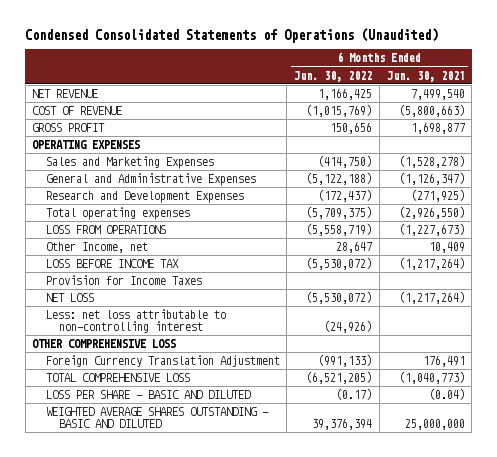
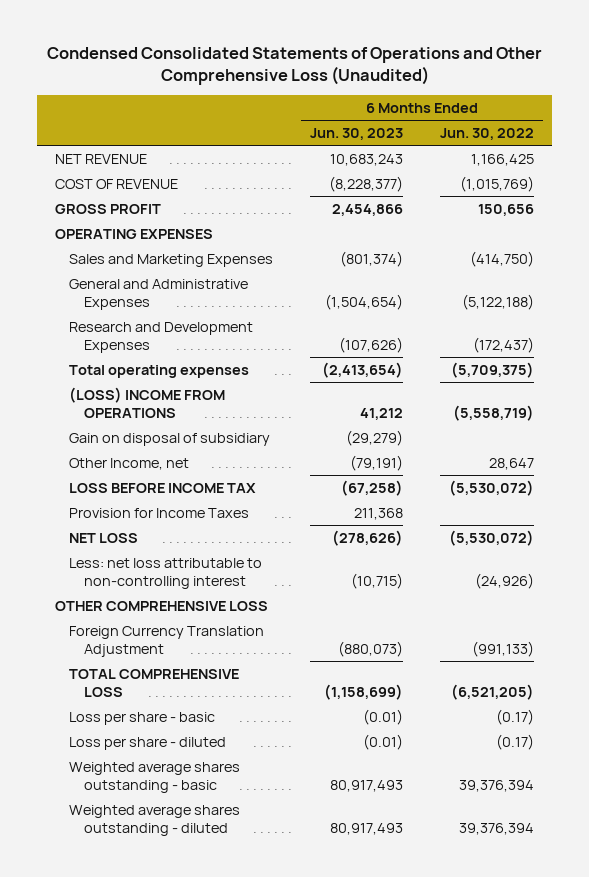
[25,27,439,43] Condensed Consolidated Statements of Operations (Unaudited) -> [46,46,542,86] Condensed Consolidated Statements of Operations and Other Comprehensive Loss (Unaudited)
[386,70,465,82] Jun. 30, 2021 -> none
none -> [310,128,404,141] Jun. 30, 2023
[45,224,166,234] LOSS FROM OPERATIONS -> [69,386,226,418] (LOSS) INCOME FROM OPERATIONS
none -> [69,432,271,446] Gain on disposal of subsidiary
[45,389,251,399] LOSS PER SHARE - BASIC AND DILUTED -> [69,711,216,725] Loss per share - basic
none -> [69,736,227,750] Loss per share - diluted
[45,406,269,428] WEIGHTED AVERAGE SHARES OUTSTANDING - BASIC AND DILUTED -> [69,761,241,793] Weighted average shares outstanding - basic
none -> [69,804,241,836] Weighted average shares outstanding - diluted

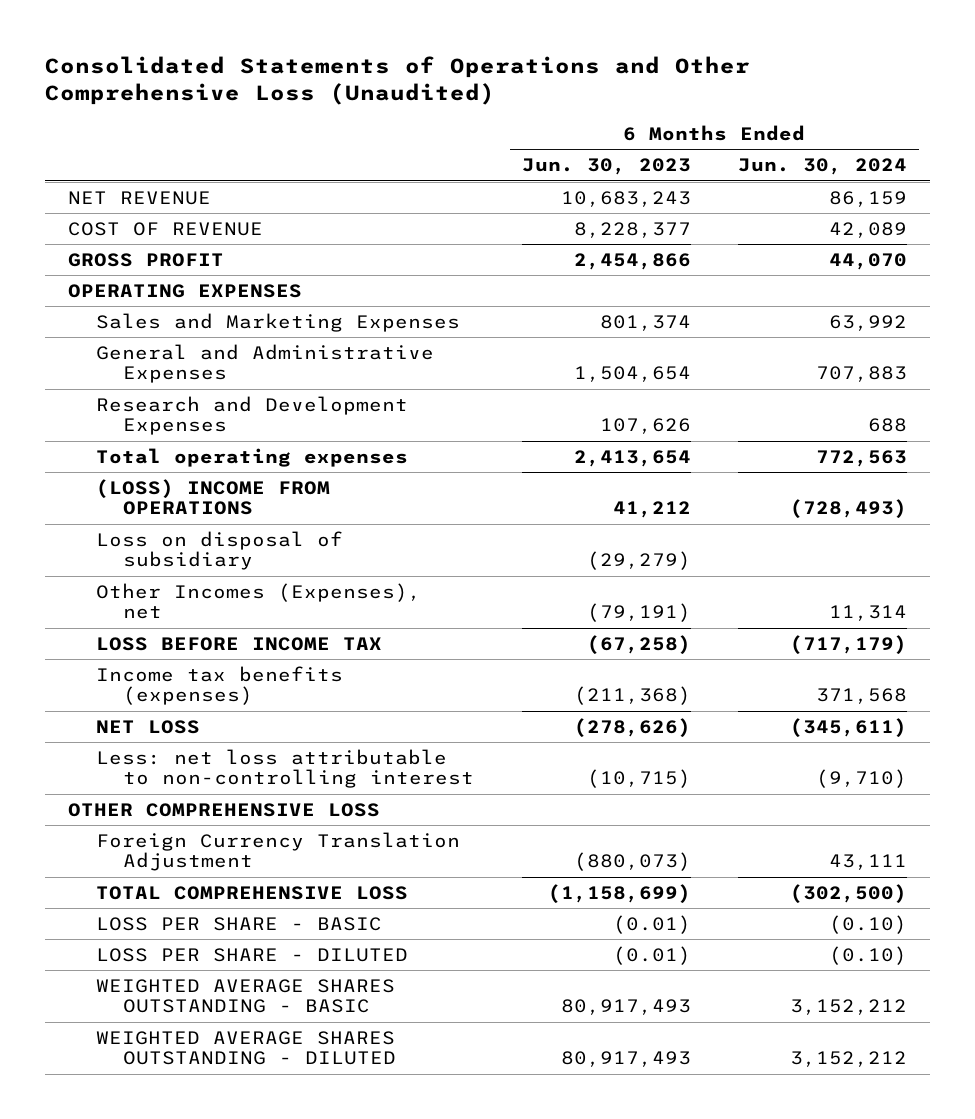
[46,46,542,86] Condensed Consolidated Statements of Operations and Other Comprehensive Loss (Unaudited) -> [44,55,750,106] Consolidated Statements of Operations and Other Comprehensive Loss (Unaudited)
[439,128,534,141] Jun. 30, 2022 -> none
none -> [737,158,907,176] Jun. 30, 2024
[329,175,404,192] (8,228,377) -> [573,221,691,238] 8,228,377
[340,250,404,267] (801,374) -> [599,314,691,331] 801,374
[325,293,404,310] (1,504,654) -> [573,366,691,383] 1,504,654
[339,336,404,353] (107,626) -> [599,418,691,435] 107,626
[322,361,404,378] (2,413,654) -> [573,449,691,467] 2,413,654
[69,432,271,446] Gain on disposal of subsidiary -> [95,530,343,571] Loss on disposal of subsidiary
[69,457,190,470] Other Income, net -> [95,582,421,620] Other Incomes (Expenses), net
[69,507,250,518] Provision for Income Taxes -> [95,665,343,706] Income tax benefits (expenses)
[354,507,404,520] 211,368 -> [573,686,691,706] (211,368)
[69,711,216,725] Loss per share - basic -> [95,916,382,931] LOSS PER SHARE - BASIC
[69,736,227,750] Loss per share - diluted -> [95,947,408,962] LOSS PER SHARE - DILUTED
[69,761,241,793] Weighted average shares outstanding - basic -> [95,978,395,1014] WEIGHTED AVERAGE SHARES OUTSTANDING - BASIC
[69,804,241,836] Weighted average shares outstanding - diluted -> [95,1030,397,1066] WEIGHTED AVERAGE SHARES OUTSTANDING - DILUTED

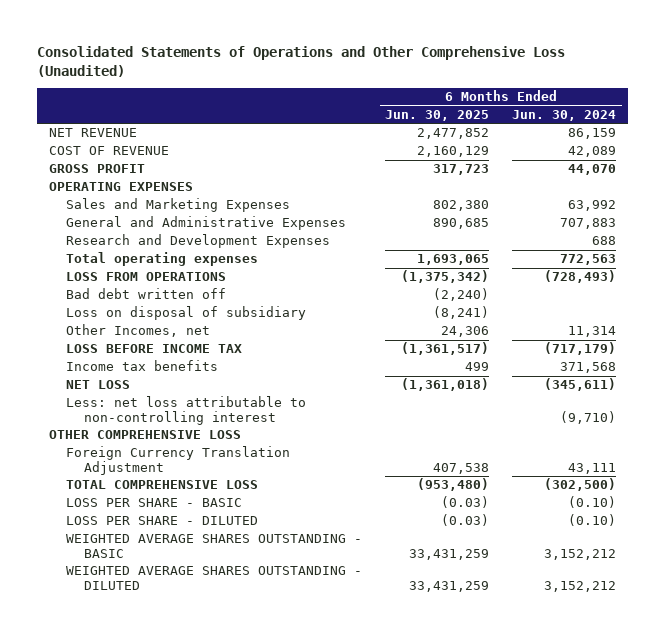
[521,158,691,176] Jun. 30, 2023 -> none
none -> [385,110,490,122] Jun. 30, 2025
[95,478,330,516] (LOSS) INCOME FROM OPERATIONS -> [66,272,227,282] LOSS FROM OPERATIONS
none -> [66,288,227,300] Bad debt written off
[95,582,421,620] Other Incomes (Expenses), net -> [66,324,211,338] Other Incomes, net
[95,665,343,706] Income tax benefits (expenses) -> [66,360,219,372] Income tax benefits

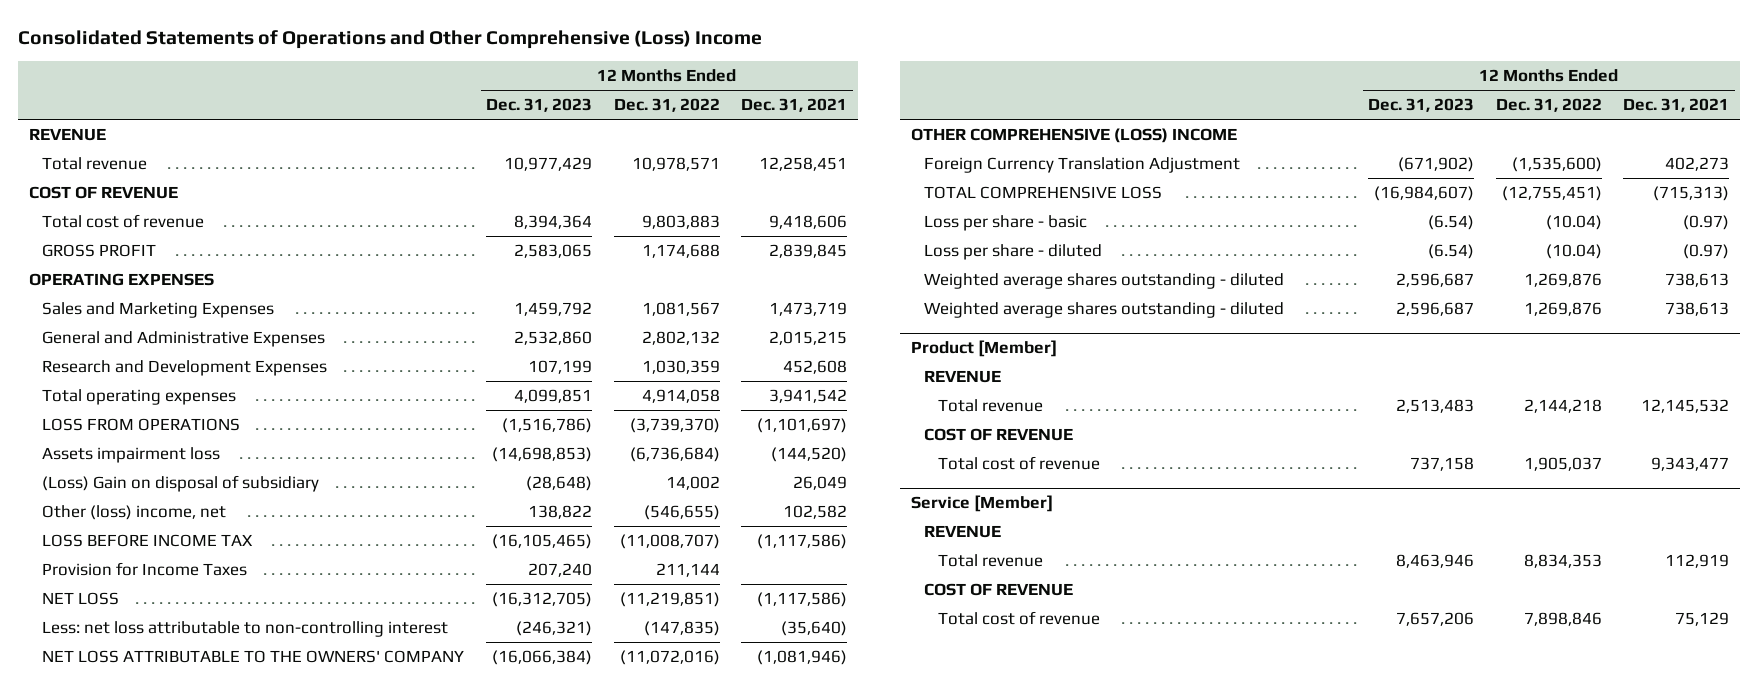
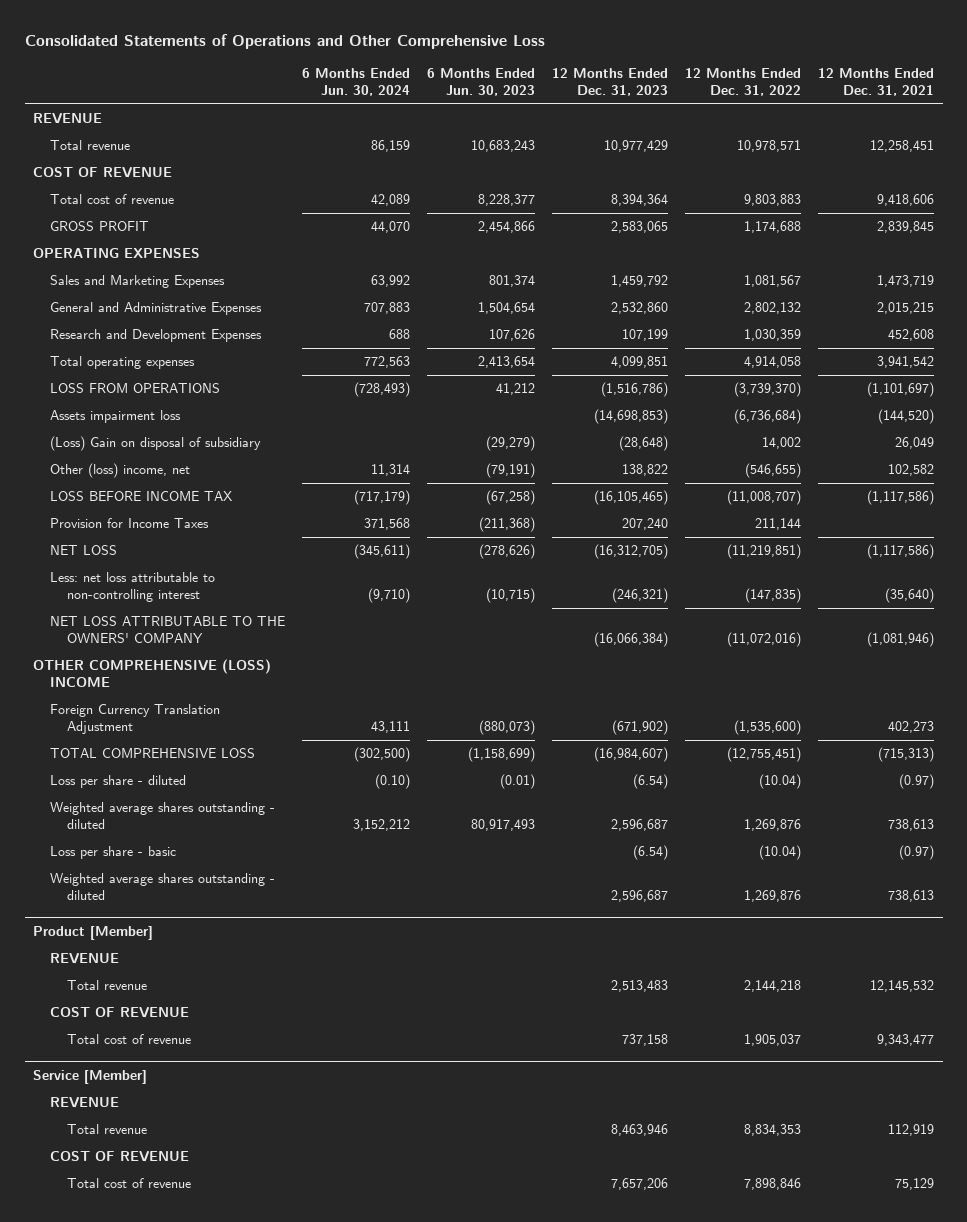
[18,30,763,50] Consolidated Statements of Operations and Other Comprehensive (Loss) Income -> [24,34,545,50] Consolidated Statements of Operations and Other Comprehensive Loss
none -> [302,67,411,97] 6 Months Ended Jun. 30, 2024
none -> [427,67,536,97] 6 Months Ended Jun. 30, 2023
[924,214,1088,231] Loss per share - basic -> [50,846,177,860] Loss per share - basic

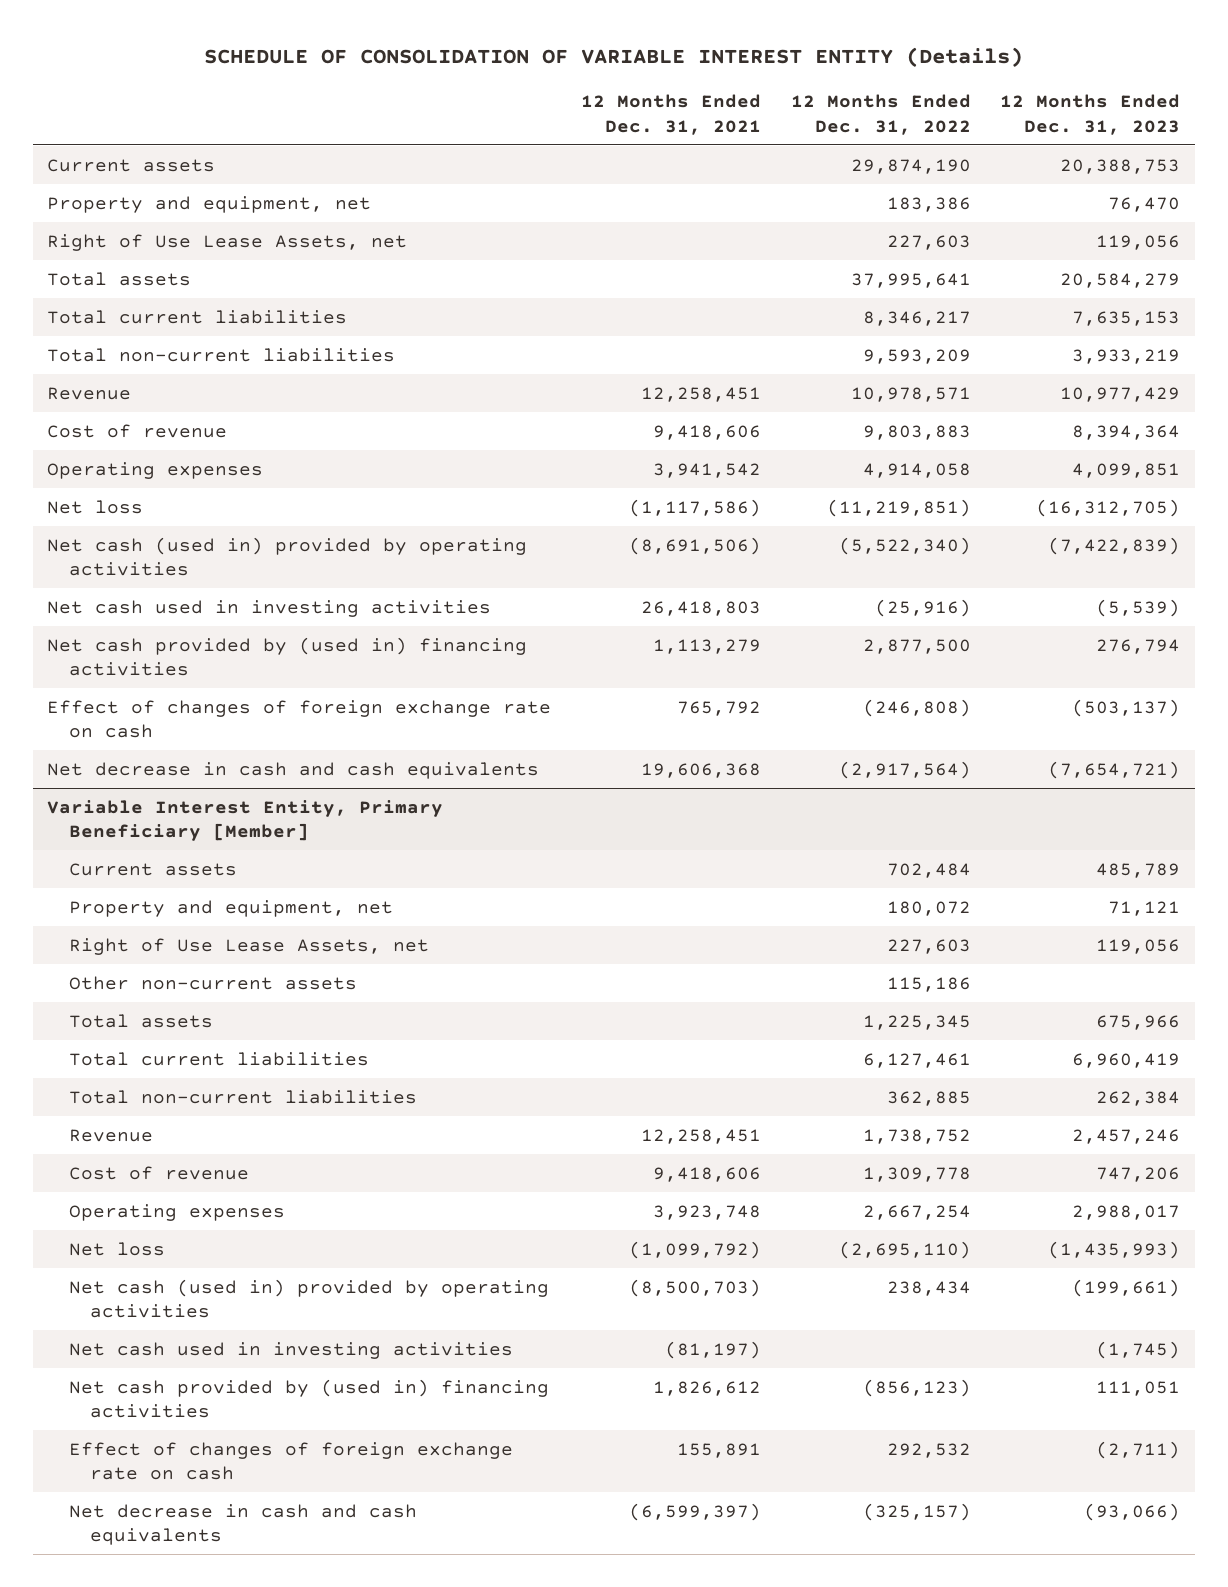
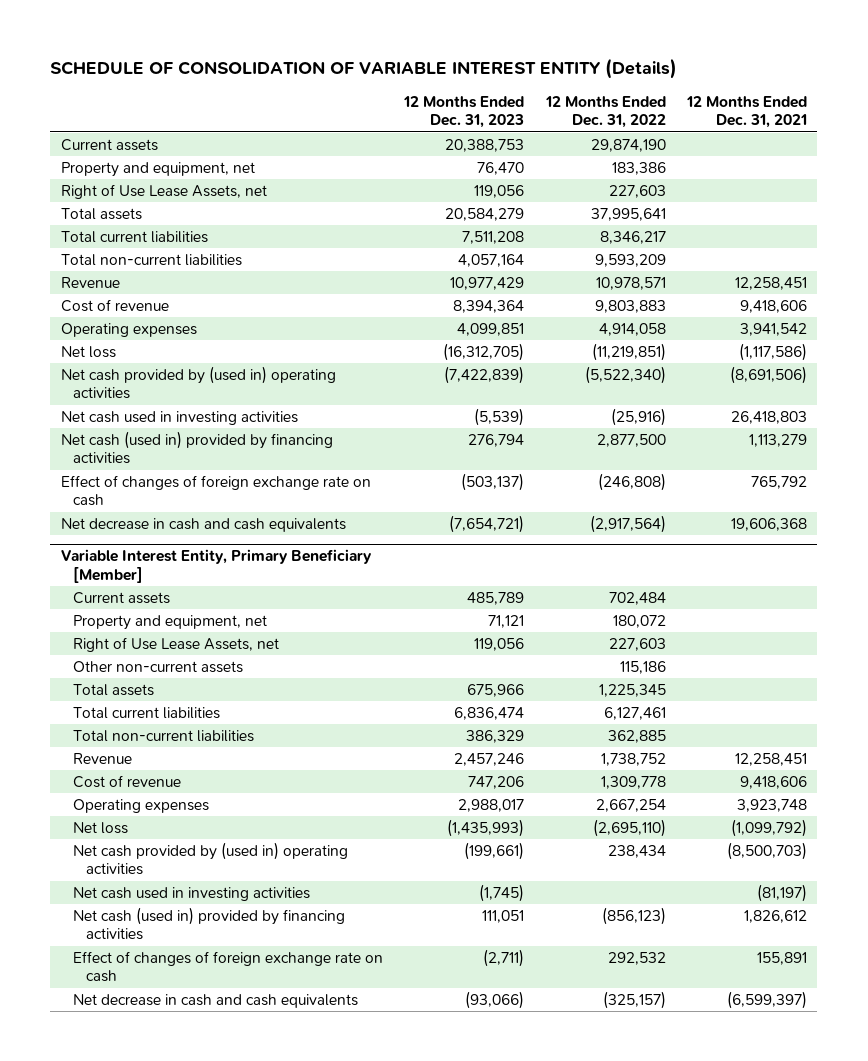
[1072,310,1181,326] 7,635,153 -> [462,230,525,244] 7,511,208
[1072,348,1181,364] 3,933,219 -> [458,253,525,267] 4,057,164
[47,536,528,577] Net cash (used in) provided by operating activities -> [60,365,336,400] Net cash provided by (used in) operating activities
[47,636,528,677] Net cash provided by (used in) financing activities -> [60,430,333,465] Net cash (used in) provided by financing activities
[1072,1052,1181,1068] 6,960,419 -> [454,706,525,720] 6,836,474
[1096,1090,1181,1106] 262,384 -> [466,729,525,743] 386,329
[68,1278,549,1319] Net cash (used in) provided by operating activities -> [73,841,349,876] Net cash provided by (used in) operating activities
[68,1378,549,1419] Net cash provided by (used in) financing activities -> [73,906,346,941] Net cash (used in) provided by financing activities

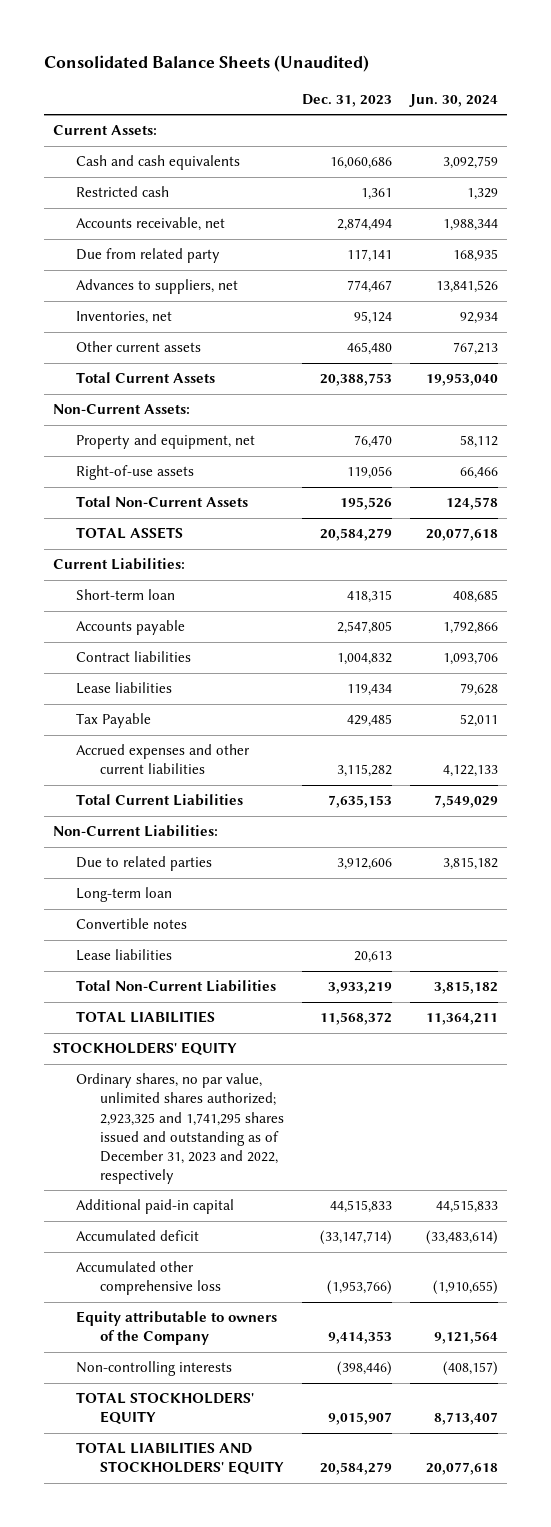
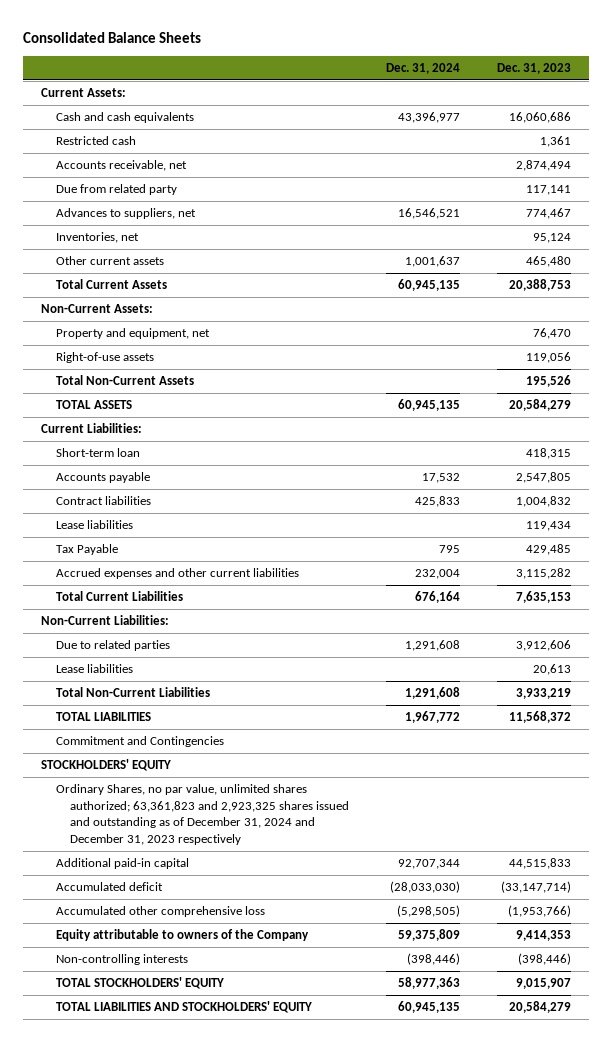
[44,55,370,73] Consolidated Balance Sheets (Unaudited) -> [23,31,202,43] Consolidated Balance Sheets
[408,93,498,107] Jun. 30, 2024 -> none
none -> [385,62,460,74] Dec. 31, 2024
[76,887,173,903] Long-term loan -> none
[76,918,188,930] Convertible notes -> none
none -> [55,736,224,748] Commitment and Contingencies
[76,1073,284,1184] Ordinary shares, no par value, unlimited shares authorized; 2,923,325 and 1,741,295 shares issued and outstanding as of December 31, 2023 and 2022, respectively -> [55,784,350,845] Ordinary Shares, no par value, unlimited shares authorized; 63,361,823 and 2,923,325 shares issued and outstanding as of December 31, 2024 and December 31, 2023 respectively

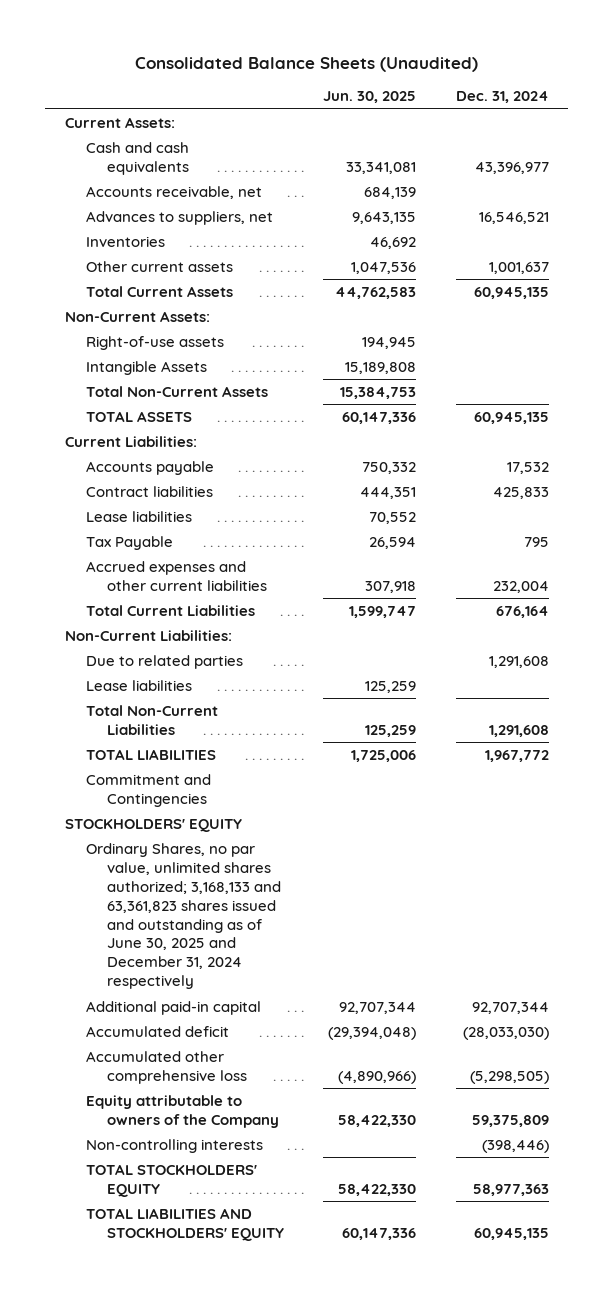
[23,31,202,43] Consolidated Balance Sheets -> [134,56,478,72] Consolidated Balance Sheets (Unaudited)
[496,62,571,74] Dec. 31, 2023 -> none
none -> [323,91,417,104] Jun. 30, 2025
[55,136,136,146] Restricted cash -> none
[55,184,177,196] Due from related party -> none
[55,232,139,244] Inventories, net -> [86,235,166,247] Inventories
[55,328,210,340] Property and equipment, net -> none
none -> [86,360,208,375] Intangible Assets
[55,448,140,458] Short-term loan -> none
[55,784,350,845] Ordinary Shares, no par value, unlimited shares authorized; 63,361,823 and 2,923,325 shares issued and outstanding as of December 31, 2024 and December 31, 2023 respectively -> [86,842,282,990] Ordinary Shares, no par value, unlimited shares authorized; 3,168,133 and 63,361,823 shares issued and outstanding as of June 30, 2025 and December 31, 2024 respectively

